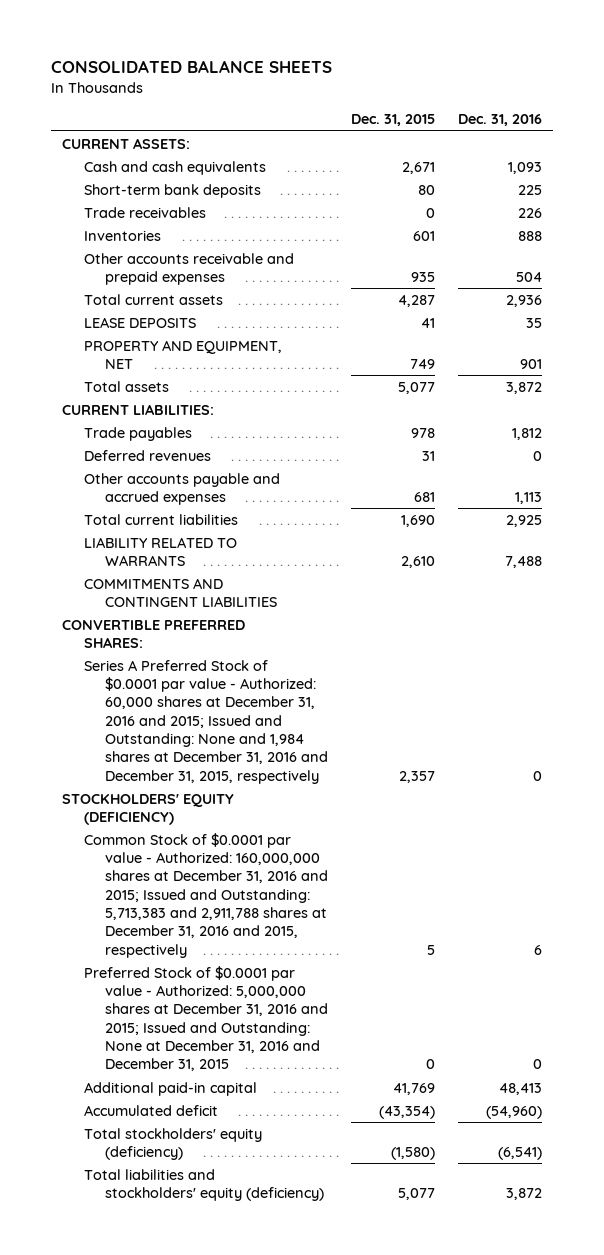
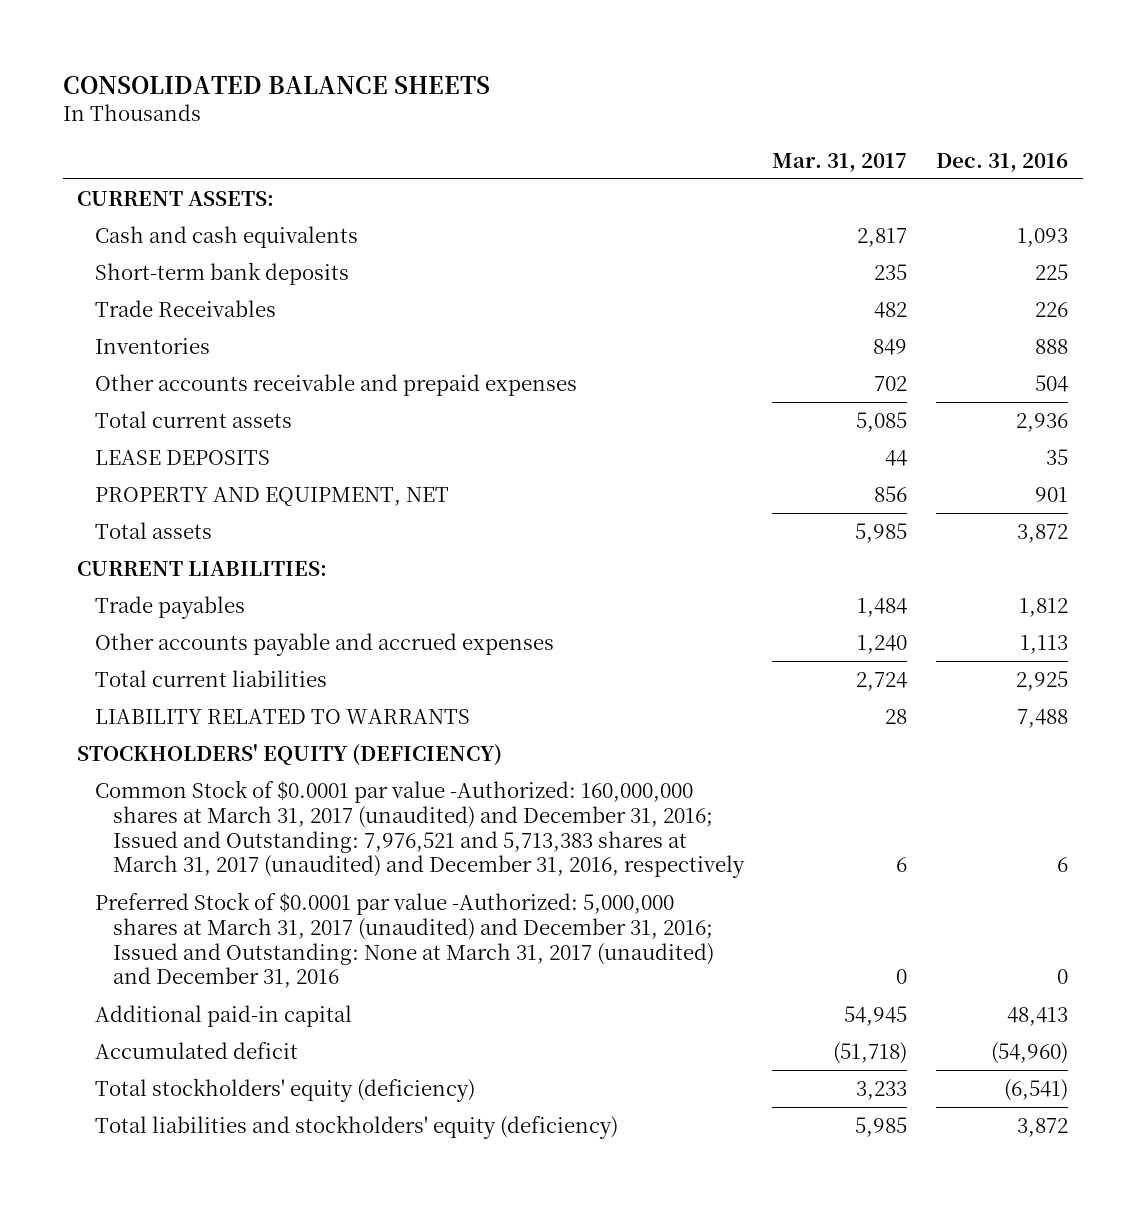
[350,114,435,127] Dec. 31, 2015 -> none
none -> [772,152,908,172] Mar. 31, 2017
[83,206,206,218] Trade receivables -> [94,299,276,317] Trade Receivables
[83,449,211,461] Deferred revenues -> none
[83,577,278,608] COMMITMENTS AND CONTINGENT LIABILITIES -> none
[62,619,246,649] CONVERTIBLE PREFERRED SHARES: -> none
[83,659,329,784] Series A Preferred Stock of $0.0001 par value - Authorized: 60,000 shares at December 31, 2016 and 2015; Issued and Outstanding: None and 1,984 shares at December 31, 2016 and December 31, 2015, respectively -> none
[83,832,329,958] Common Stock of $0.0001 par value - Authorized: 160,000,000 shares at December 31, 2016 and 2015; Issued and Outstanding: 5,713,383 and 2,911,788 shares at December 31, 2016 and 2015, respectively -> [94,779,745,879] Common Stock of $0.0001 par value -Authorized: 160,000,000 shares at March 31, 2017 (unaudited) and December 31, 2016; Issued and Outstanding: 7,976,521 and 5,713,383 shares at March 31, 2017 (unaudited) and December 31, 2016, respectively
[83,965,329,1072] Preferred Stock of $0.0001 par value - Authorized: 5,000,000 shares at December 31, 2016 and 2015; Issued and Outstanding: None at December 31, 2016 and December 31, 2015 -> [94,891,714,989] Preferred Stock of $0.0001 par value -Authorized: 5,000,000 shares at March 31, 2017 (unaudited) and December 31, 2016; Issued and Outstanding: None at March 31, 2017 (unaudited) and December 31, 2016

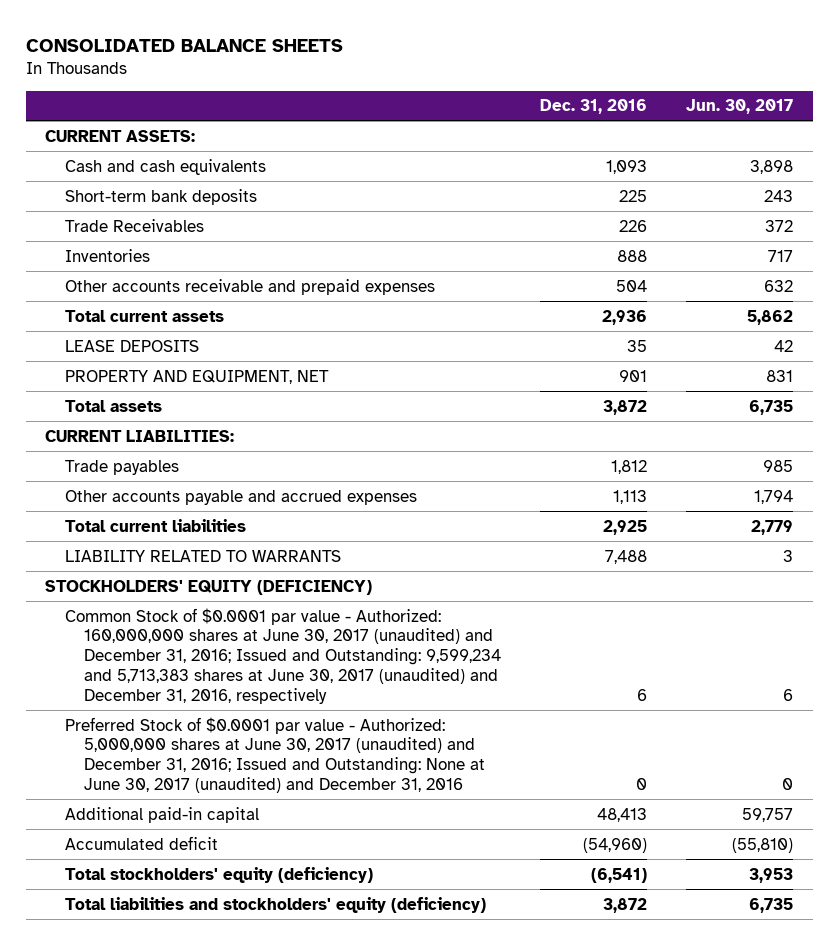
[772,152,908,172] Mar. 31, 2017 -> none
none -> [686,99,794,115] Jun. 30, 2017
[94,779,745,879] Common Stock of $0.0001 par value -Authorized: 160,000,000 shares at March 31, 2017 (unaudited) and December 31, 2016; Issued and Outstanding: 7,976,521 and 5,713,383 shares at March 31, 2017 (unaudited) and December 31, 2016, respectively -> [64,607,502,705] Common Stock of $0.0001 par value - Authorized: 160,000,000 shares at June 30, 2017 (unaudited) and December 31, 2016; Issued and Outstanding: 9,599,234 and 5,713,383 shares at June 30, 2017 (unaudited) and December 31, 2016, respectively
[94,891,714,989] Preferred Stock of $0.0001 par value -Authorized: 5,000,000 shares at March 31, 2017 (unaudited) and December 31, 2016; Issued and Outstanding: None at March 31, 2017 (unaudited) and December 31, 2016 -> [64,716,486,794] Preferred Stock of $0.0001 par value - Authorized: 5,000,000 shares at June 30, 2017 (unaudited) and December 31, 2016; Issued and Outstanding: None at June 30, 2017 (unaudited) and December 31, 2016

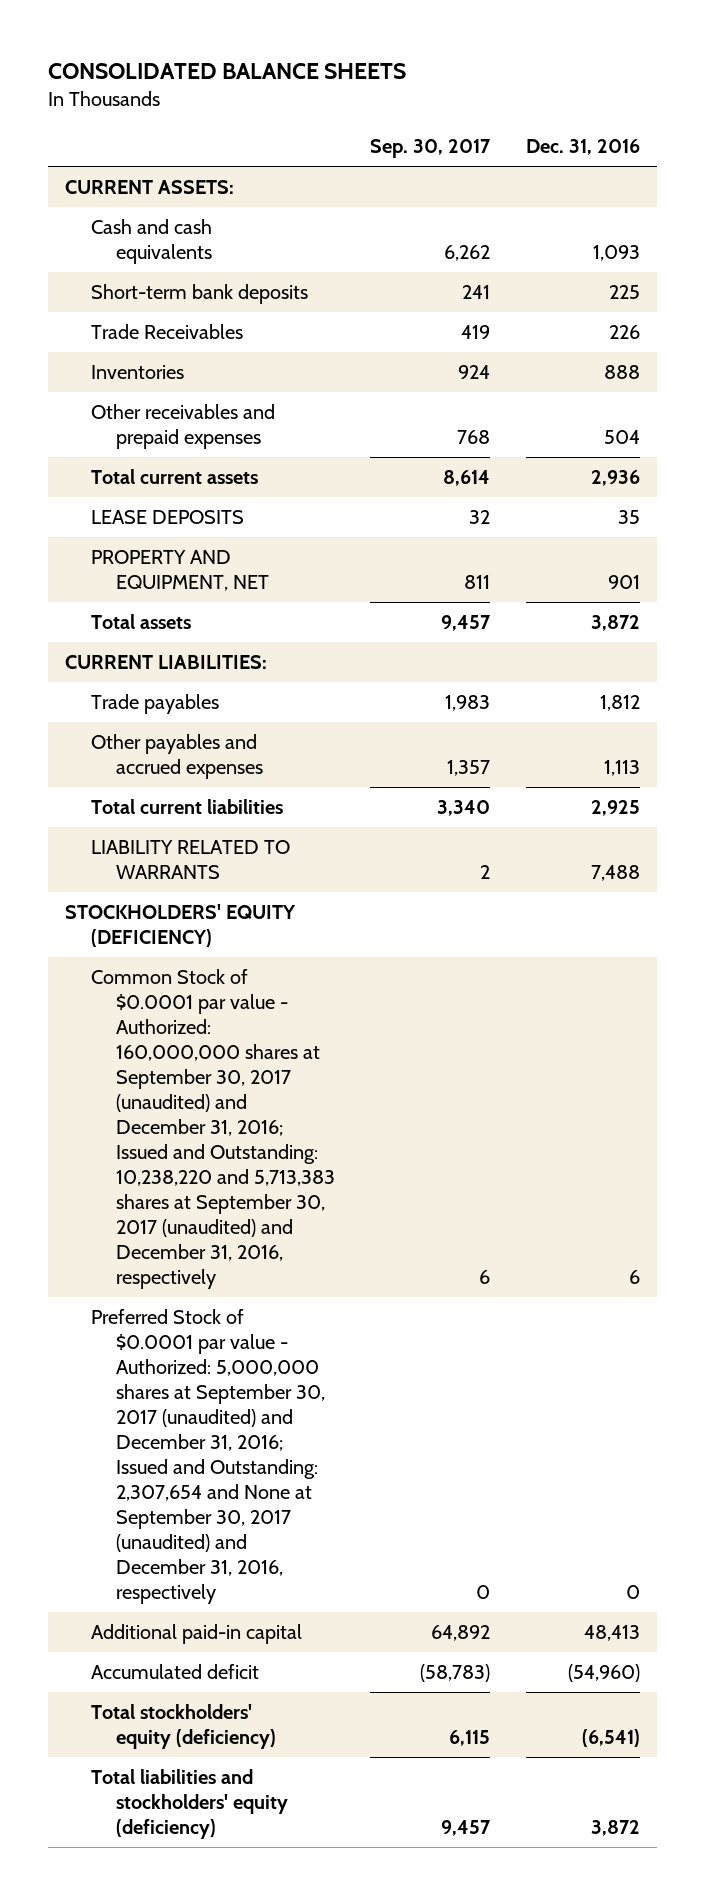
[686,99,794,115] Jun. 30, 2017 -> none
none -> [370,138,492,158] Sep. 30, 2017
[64,278,435,295] Other accounts receivable and prepaid expenses -> [90,404,275,450] Other receivables and prepaid expenses
[64,489,417,505] Other accounts payable and accrued expenses -> [90,734,264,780] Other payables and accrued expenses
[64,607,502,705] Common Stock of $0.0001 par value - Authorized: 160,000,000 shares at June 30, 2017 (unaudited) and December 31, 2016; Issued and Outstanding: 9,599,234 and 5,713,383 shares at June 30, 2017 (unaudited) and December 31, 2016, respectively -> [90,969,336,1289] Common Stock of $0.0001 par value - Authorized: 160,000,000 shares at September 30, 2017 (unaudited) and December 31, 2016; Issued and Outstanding: 10,238,220 and 5,713,383 shares at September 30, 2017 (unaudited) and December 31, 2016, respectively
[64,716,486,794] Preferred Stock of $0.0001 par value - Authorized: 5,000,000 shares at June 30, 2017 (unaudited) and December 31, 2016; Issued and Outstanding: None at June 30, 2017 (unaudited) and December 31, 2016 -> [90,1309,326,1604] Preferred Stock of $0.0001 par value - Authorized: 5,000,000 shares at September 30, 2017 (unaudited) and December 31, 2016; Issued and Outstanding: 2,307,654 and None at September 30, 2017 (unaudited) and December 31, 2016, respectively

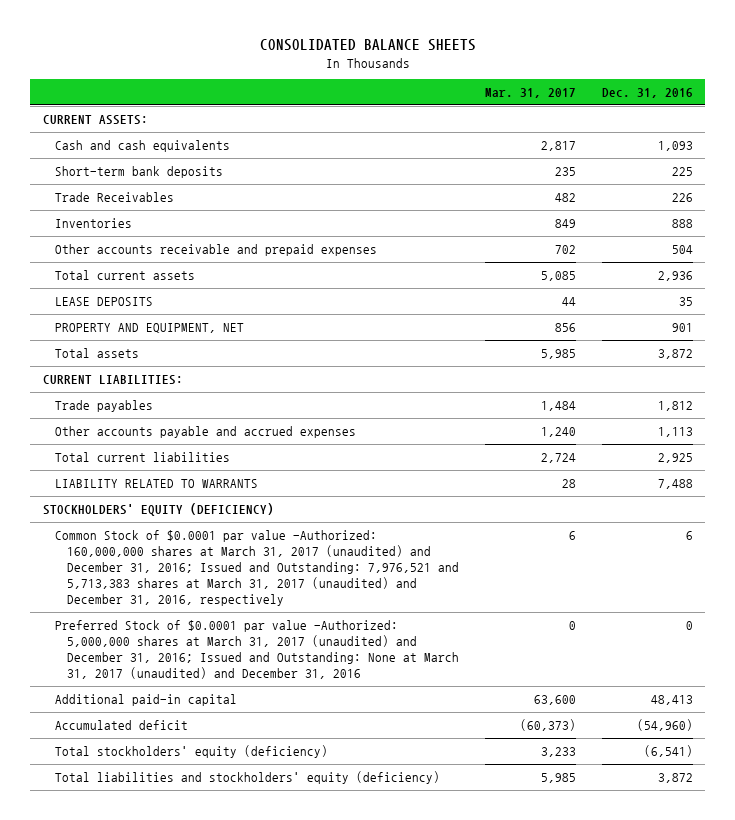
[370,138,492,158] Sep. 30, 2017 -> none
none -> [485,88,577,99] Mar. 31, 2017
[90,404,275,450] Other receivables and prepaid expenses -> [55,243,378,256] Other accounts receivable and prepaid expenses
[90,734,264,780] Other payables and accrued expenses -> [55,425,357,438] Other accounts payable and accrued expenses
[90,969,336,1289] Common Stock of $0.0001 par value - Authorized: 160,000,000 shares at September 30, 2017 (unaudited) and December 31, 2016; Issued and Outstanding: 10,238,220 and 5,713,383 shares at September 30, 2017 (unaudited) and December 31, 2016, respectively -> [55,529,460,607] Common Stock of $0.0001 par value -Authorized: 160,000,000 shares at March 31, 2017 (unaudited) and December 31, 2016; Issued and Outstanding: 7,976,521 and 5,713,383 shares at March 31, 2017 (unaudited) and December 31, 2016, respectively
[90,1309,326,1604] Preferred Stock of $0.0001 par value - Authorized: 5,000,000 shares at September 30, 2017 (unaudited) and December 31, 2016; Issued and Outstanding: 2,307,654 and None at September 30, 2017 (unaudited) and December 31, 2016, respectively -> [55,619,460,680] Preferred Stock of $0.0001 par value -Authorized: 5,000,000 shares at March 31, 2017 (unaudited) and December 31, 2016; Issued and Outstanding: None at March 31, 2017 (unaudited) and December 31, 2016

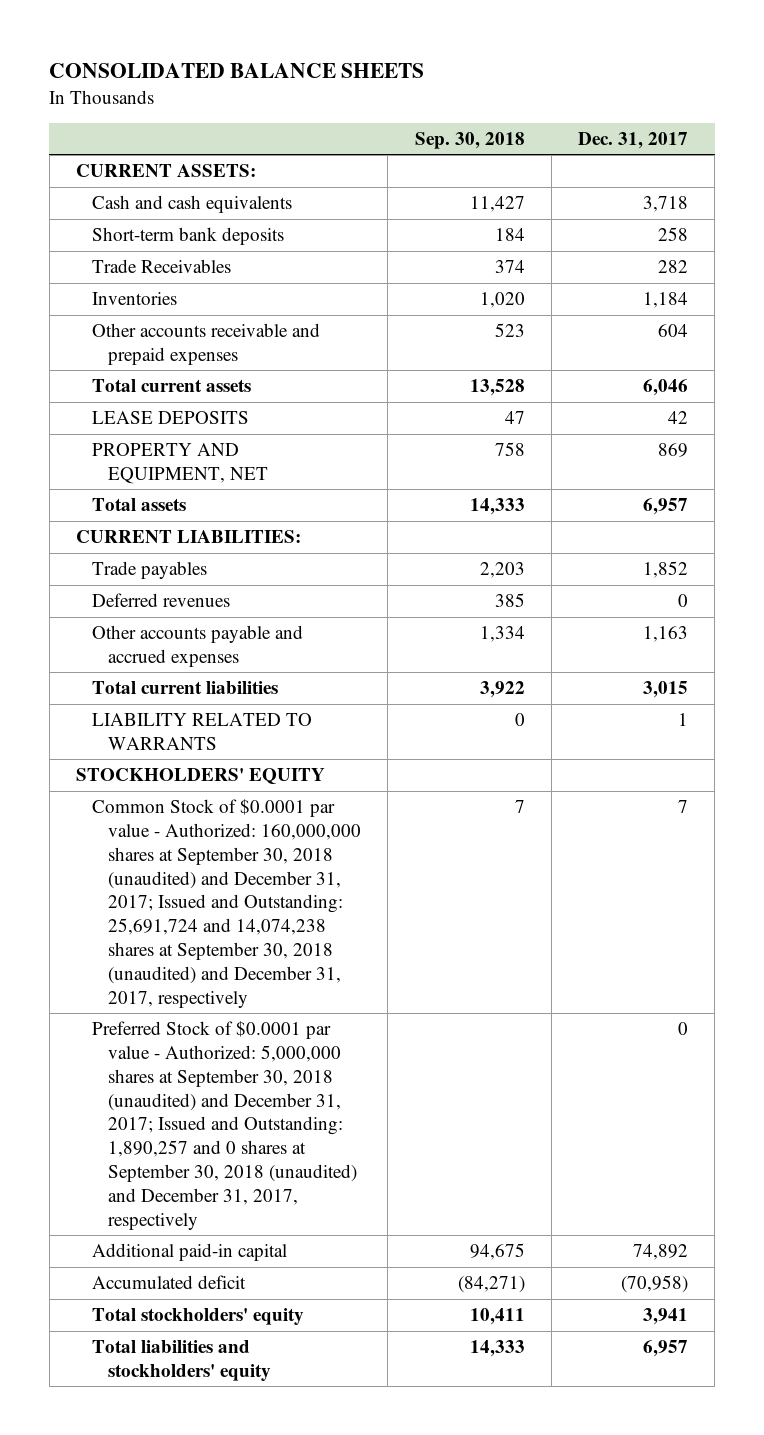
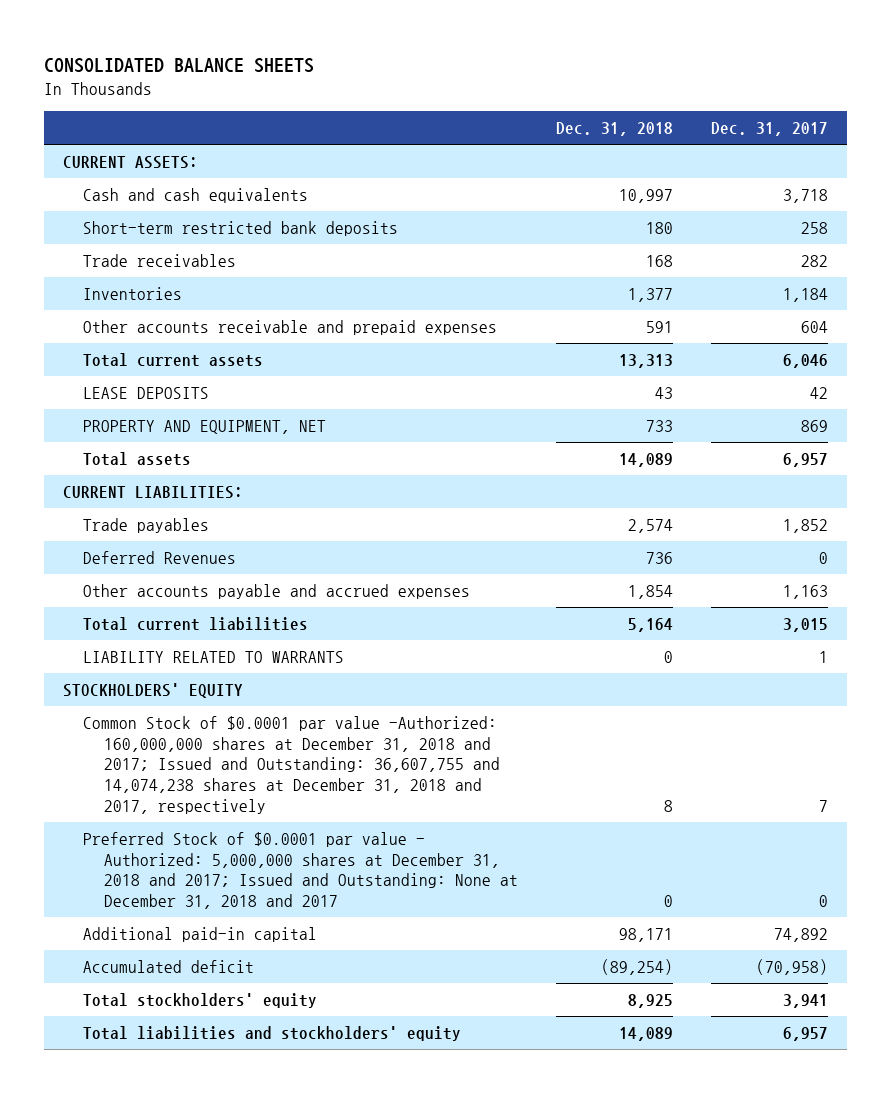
[414,131,525,149] Sep. 30, 2018 -> none
none -> [555,121,673,136] Dec. 31, 2018
[91,227,284,246] Short-term bank deposits -> [83,221,399,237] Short-term restricted bank deposits
[91,259,231,274] Trade Receivables -> [83,254,237,268] Trade receivables
[91,593,230,608] Deferred revenues -> [83,551,237,565] Deferred Revenues
[91,799,362,1008] Common Stock of $0.0001 par value - Authorized: 160,000,000 shares at September 30, 2018 (unaudited) and December 31, 2017; Issued and Outstanding: 25,691,724 and 14,074,238 shares at September 30, 2018 (unaudited) and December 31, 2017, respectively -> [83,716,500,814] Common Stock of $0.0001 par value -Authorized: 160,000,000 shares at December 31, 2018 and 2017; Issued and Outstanding: 36,607,755 and 14,074,238 shares at December 31, 2018 and 2017, respectively
[91,1021,358,1230] Preferred Stock of $0.0001 par value - Authorized: 5,000,000 shares at September 30, 2018 (unaudited) and December 31, 2017; Issued and Outstanding: 1,890,257 and 0 shares at September 30, 2018 (unaudited) and December 31, 2017, respectively -> [83,832,518,910] Preferred Stock of $0.0001 par value - Authorized: 5,000,000 shares at December 31, 2018 and 2017; Issued and Outstanding: None at December 31, 2018 and 2017

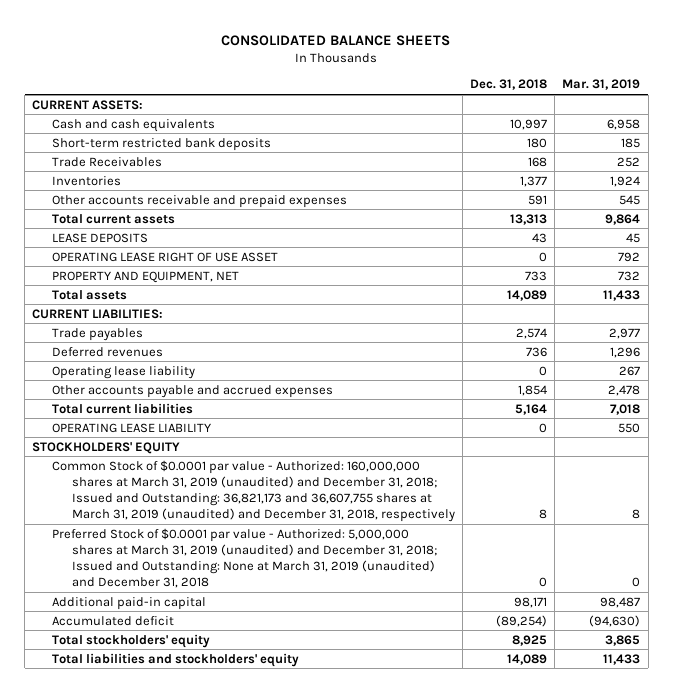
[710,121,828,136] Dec. 31, 2017 -> none
none -> [562,79,641,91] Mar. 31, 2019
[83,254,237,268] Trade receivables -> [52,156,163,167] Trade Receivables
none -> [52,251,279,262] OPERATING LEASE RIGHT OF USE ASSET
[83,551,237,565] Deferred Revenues -> [52,346,164,357] Deferred revenues
none -> [52,365,196,379] Operating lease liability
[83,651,345,664] LIABILITY RELATED TO WARRANTS -> none
none -> [52,422,212,433] OPERATING LEASE LIABILITY
[83,716,500,814] Common Stock of $0.0001 par value -Authorized: 160,000,000 shares at December 31, 2018 and 2017; Issued and Outstanding: 36,607,755 and 14,074,238 shares at December 31, 2018 and 2017, respectively -> [52,459,456,523] Common Stock of $0.0001 par value - Authorized: 160,000,000 shares at March 31, 2019 (unaudited) and December 31, 2018; Issued and Outstanding: 36,821,173 and 36,607,755 shares at March 31, 2019 (unaudited) and December 31, 2018, respectively
[83,832,518,910] Preferred Stock of $0.0001 par value - Authorized: 5,000,000 shares at December 31, 2018 and 2017; Issued and Outstanding: None at December 31, 2018 and 2017 -> [52,527,438,589] Preferred Stock of $0.0001 par value - Authorized: 5,000,000 shares at March 31, 2019 (unaudited) and December 31, 2018; Issued and Outstanding: None at March 31, 2019 (unaudited) and December 31, 2018

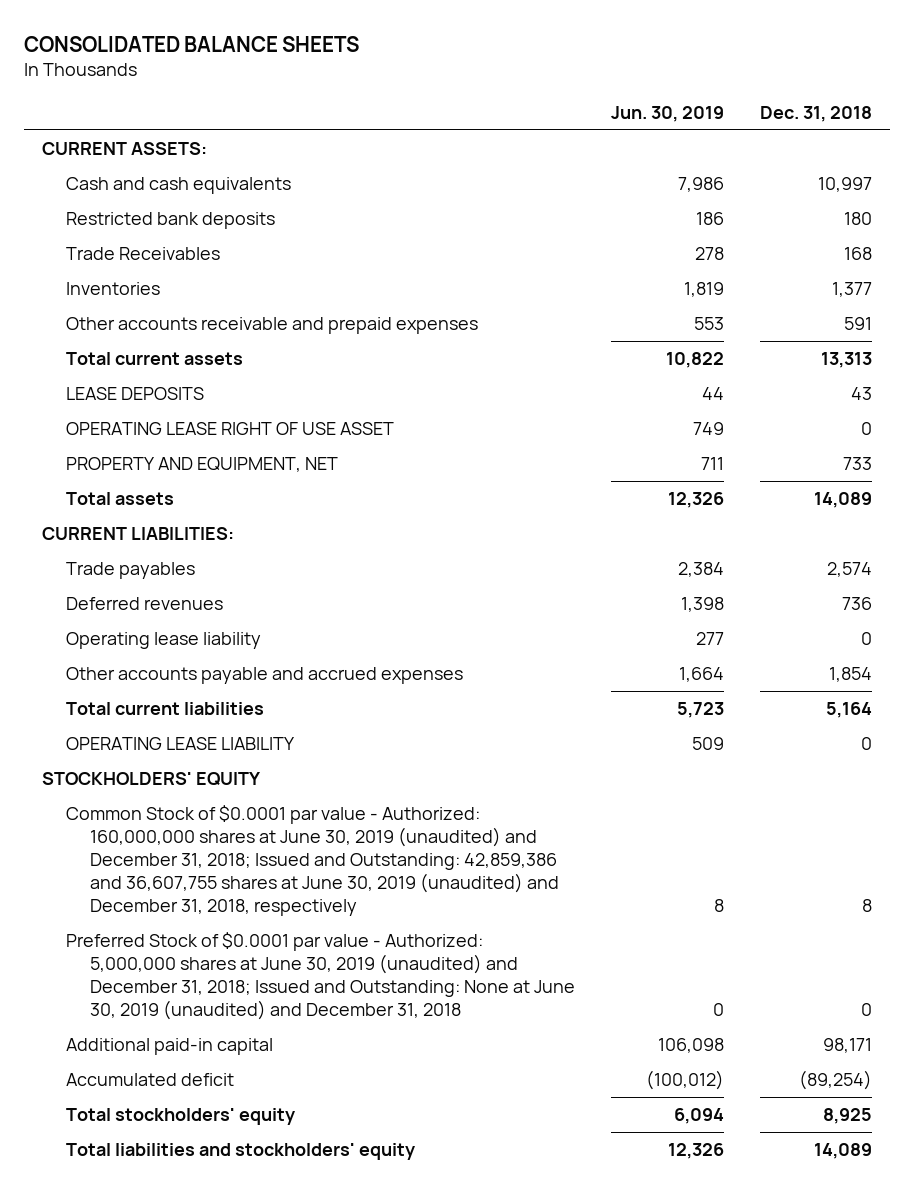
[562,79,641,91] Mar. 31, 2019 -> none
none -> [610,105,724,122] Jun. 30, 2019
[52,137,272,151] Short-term restricted bank deposits -> [66,212,276,230] Restricted bank deposits
[52,459,456,523] Common Stock of $0.0001 par value - Authorized: 160,000,000 shares at March 31, 2019 (unaudited) and December 31, 2018; Issued and Outstanding: 36,821,173 and 36,607,755 shares at March 31, 2019 (unaudited) and December 31, 2018, respectively -> [66,805,560,917] Common Stock of $0.0001 par value - Authorized: 160,000,000 shares at June 30, 2019 (unaudited) and December 31, 2018; Issued and Outstanding: 42,859,386 and 36,607,755 shares at June 30, 2019 (unaudited) and December 31, 2018, respectively
[52,527,438,589] Preferred Stock of $0.0001 par value - Authorized: 5,000,000 shares at March 31, 2019 (unaudited) and December 31, 2018; Issued and Outstanding: None at March 31, 2019 (unaudited) and December 31, 2018 -> [66,932,576,1021] Preferred Stock of $0.0001 par value - Authorized: 5,000,000 shares at June 30, 2019 (unaudited) and December 31, 2018; Issued and Outstanding: None at June 30, 2019 (unaudited) and December 31, 2018

